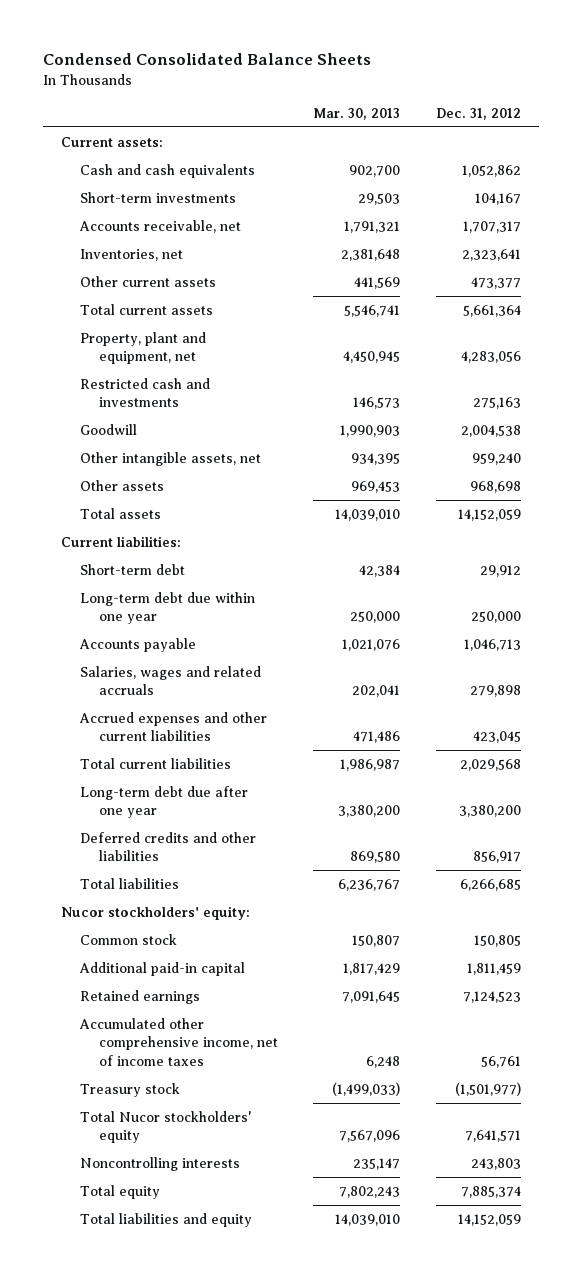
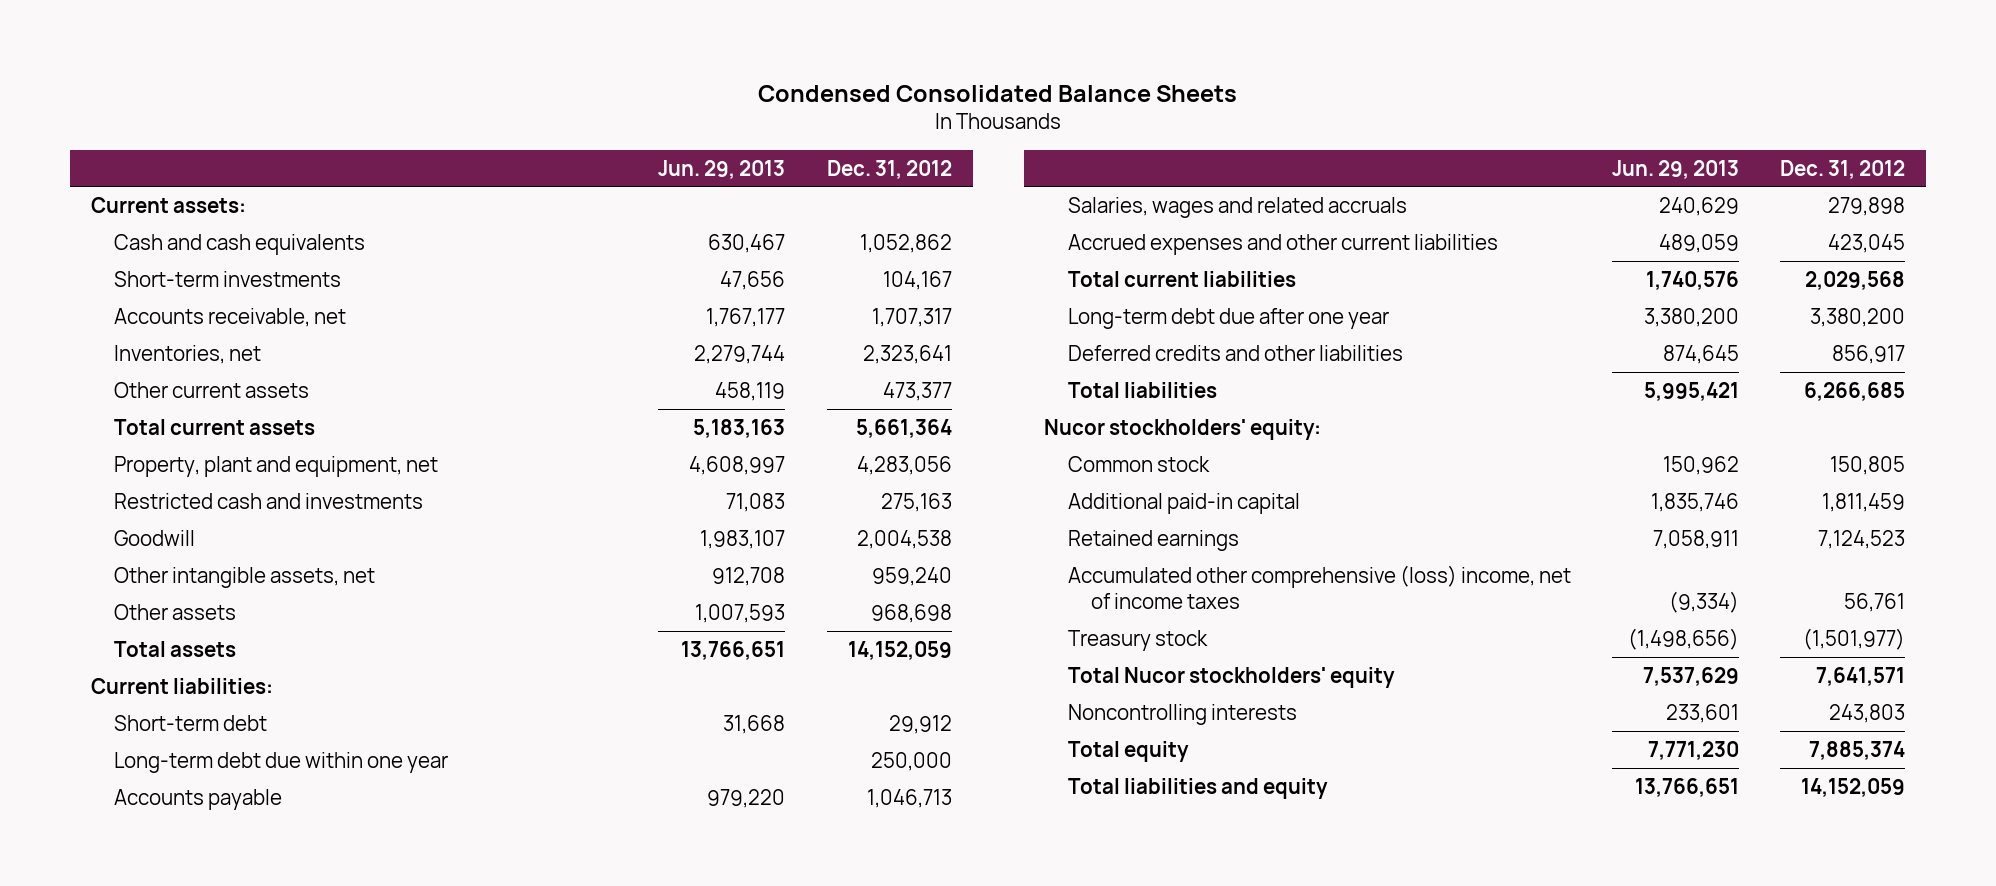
[313,107,401,120] Mar. 30, 2013 -> none
none -> [658,159,786,179] Jun. 29, 2013
[78,1017,278,1066] Accumulated other comprehensive income, net of income taxes -> [1067,564,1571,609] Accumulated other comprehensive (loss) income, net of income taxes

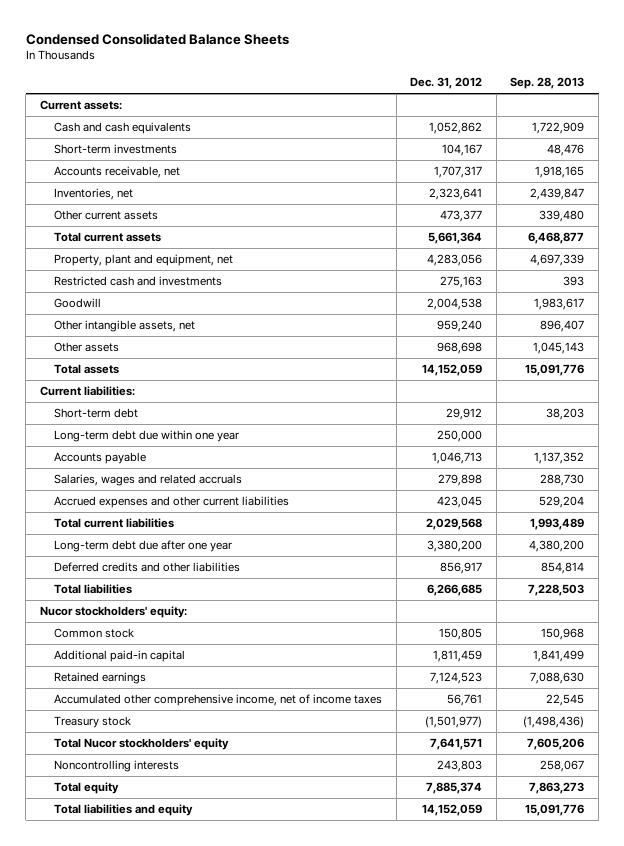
[658,159,786,179] Jun. 29, 2013 -> none
none -> [510,77,585,90] Sep. 28, 2013
[1067,564,1571,609] Accumulated other comprehensive (loss) income, net of income taxes -> [54,694,383,707] Accumulated other comprehensive income, net of income taxes

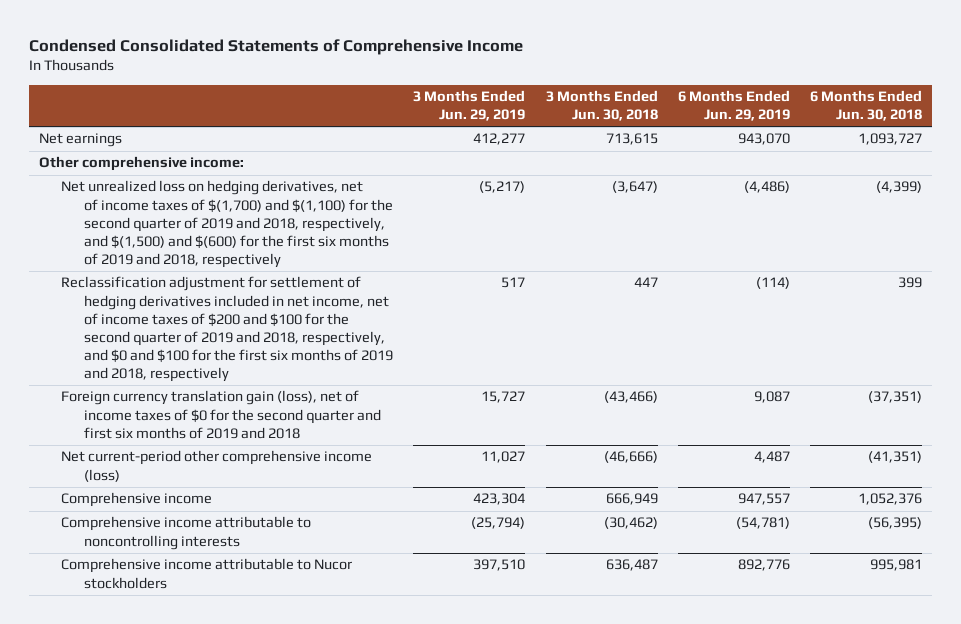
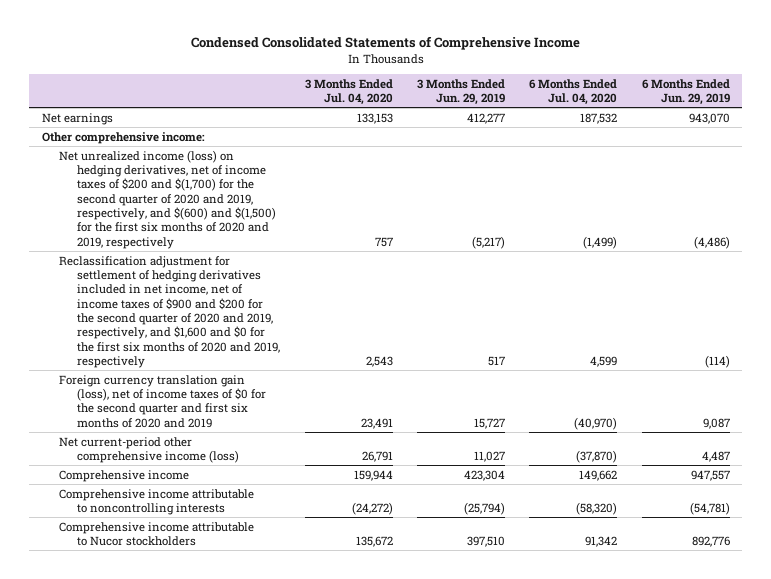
[545,90,658,122] 3 Months Ended Jun. 30, 2018 -> none
[810,90,923,122] 6 Months Ended Jun. 30, 2018 -> none
none -> [304,78,393,106] 3 Months Ended Jul. 04, 2020
none -> [529,78,618,106] 6 Months Ended Jul. 04, 2020
[61,180,393,268] Net unrealized loss on hedging derivatives, net of income taxes of $(1,700) and $(1,100) for the second quarter of 2019 and 2018, respectively, and $(1,500) and $(600) for the first six months of 2019 and 2018, respectively -> [59,149,277,249] Net unrealized income (loss) on hedging derivatives, net of income taxes of $200 and $(1,700) for the second quarter of 2020 and 2019, respectively, and $(600) and $(1,500) for the first six months of 2020 and 2019, respectively
[61,276,393,383] Reclassification adjustment for settlement of hedging derivatives included in net income, net of income taxes of $200 and $100 for the second quarter of 2019 and 2018, respectively, and $0 and $100 for the first six months of 2019 and 2018, respectively -> [59,255,281,368] Reclassification adjustment for settlement of hedging derivatives included in net income, net of income taxes of $900 and $200 for the second quarter of 2020 and 2019, respectively, and $1,600 and $0 for the first six months of 2020 and 2019, respectively
[61,390,381,439] Foreign currency translation gain (loss), net of income taxes of $0 for the second quarter and first six months of 2019 and 2018 -> [59,374,267,428] Foreign currency translation gain (loss), net of income taxes of $0 for the second quarter and first six months of 2020 and 2019

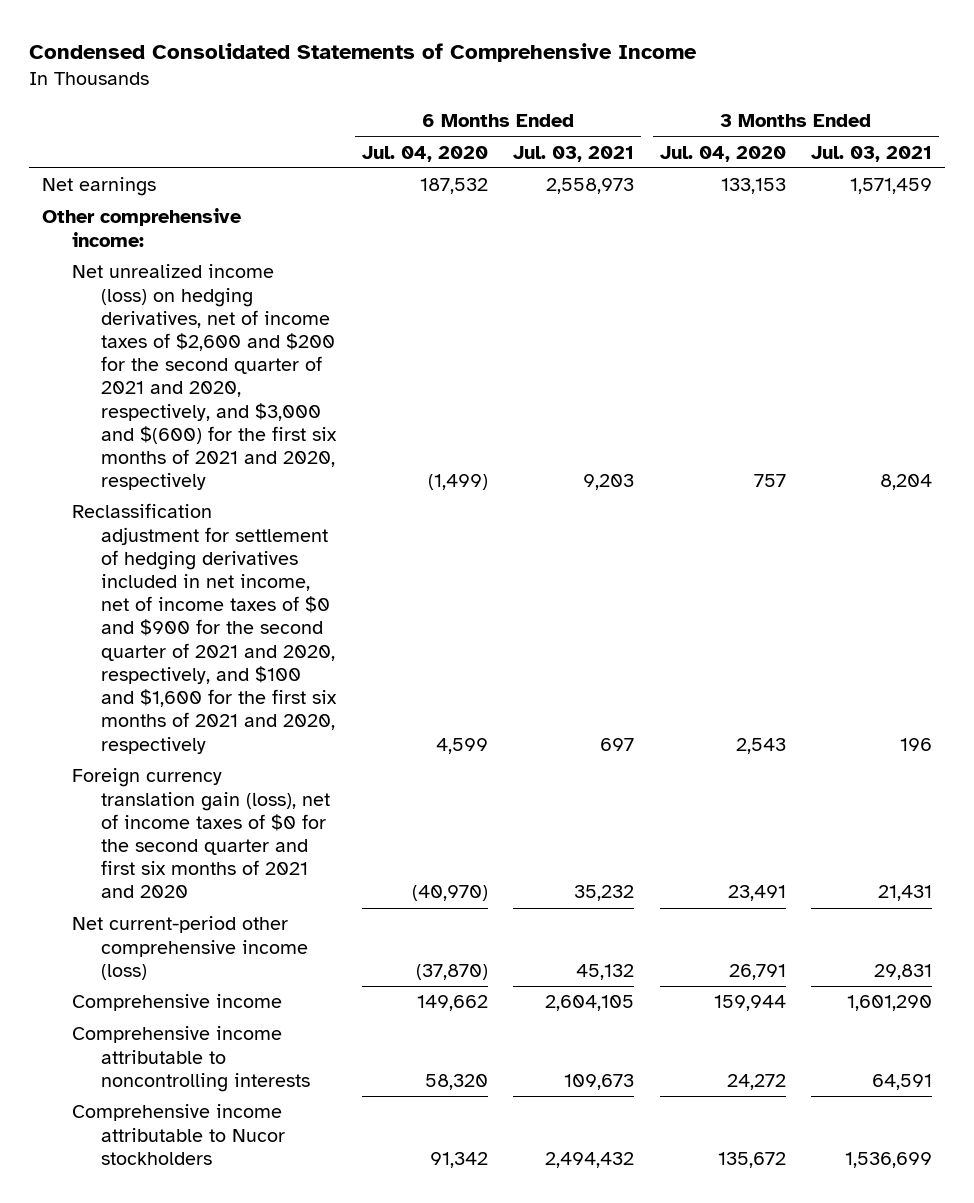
[416,78,505,106] 3 Months Ended Jun. 29, 2019 -> none
[641,78,730,106] 6 Months Ended Jun. 29, 2019 -> none
none -> [513,145,635,162] Jul. 03, 2021
none -> [811,145,933,162] Jul. 03, 2021
[59,149,277,249] Net unrealized income (loss) on hedging derivatives, net of income taxes of $200 and $(1,700) for the second quarter of 2020 and 2019, respectively, and $(600) and $(1,500) for the first six months of 2020 and 2019, respectively -> [71,264,338,491] Net unrealized income (loss) on hedging derivatives, net of income taxes of $2,600 and $200 for the second quarter of 2021 and 2020, respectively, and $3,000 and $(600) for the first six months of 2021 and 2020, respectively
[59,255,281,368] Reclassification adjustment for settlement of hedging derivatives included in net income, net of income taxes of $900 and $200 for the second quarter of 2020 and 2019, respectively, and $1,600 and $0 for the first six months of 2020 and 2019, respectively -> [71,503,338,754] Reclassification adjustment for settlement of hedging derivatives included in net income, net of income taxes of $0 and $900 for the second quarter of 2021 and 2020, respectively, and $100 and $1,600 for the first six months of 2021 and 2020, respectively
[59,374,267,428] Foreign currency translation gain (loss), net of income taxes of $0 for the second quarter and first six months of 2020 and 2019 -> [71,768,331,899] Foreign currency translation gain (loss), net of income taxes of $0 for the second quarter and first six months of 2021 and 2020
[351,501,393,515] (24,272) -> [726,1073,786,1090] 24,272
[576,501,618,515] (58,320) -> [424,1073,488,1090] 58,320

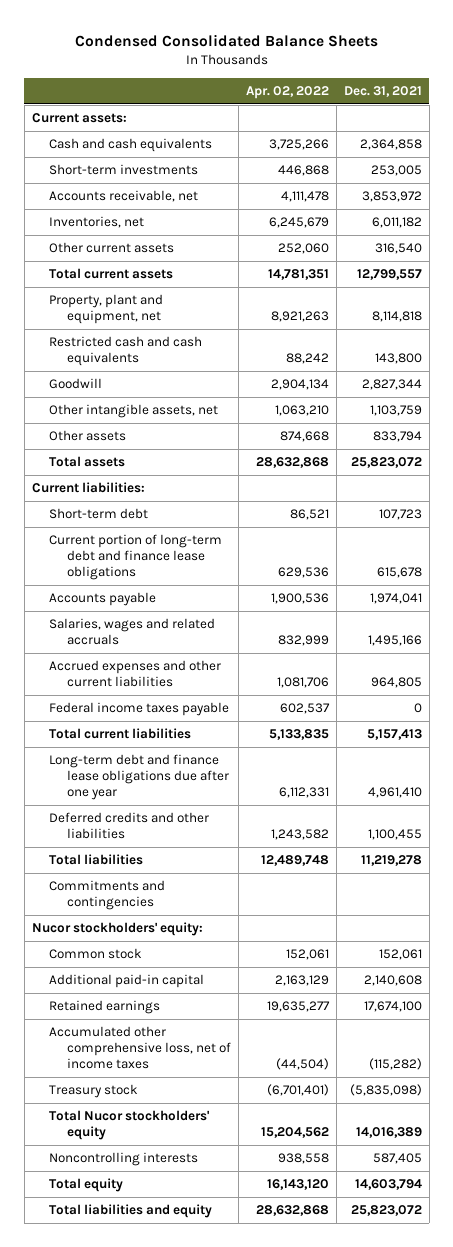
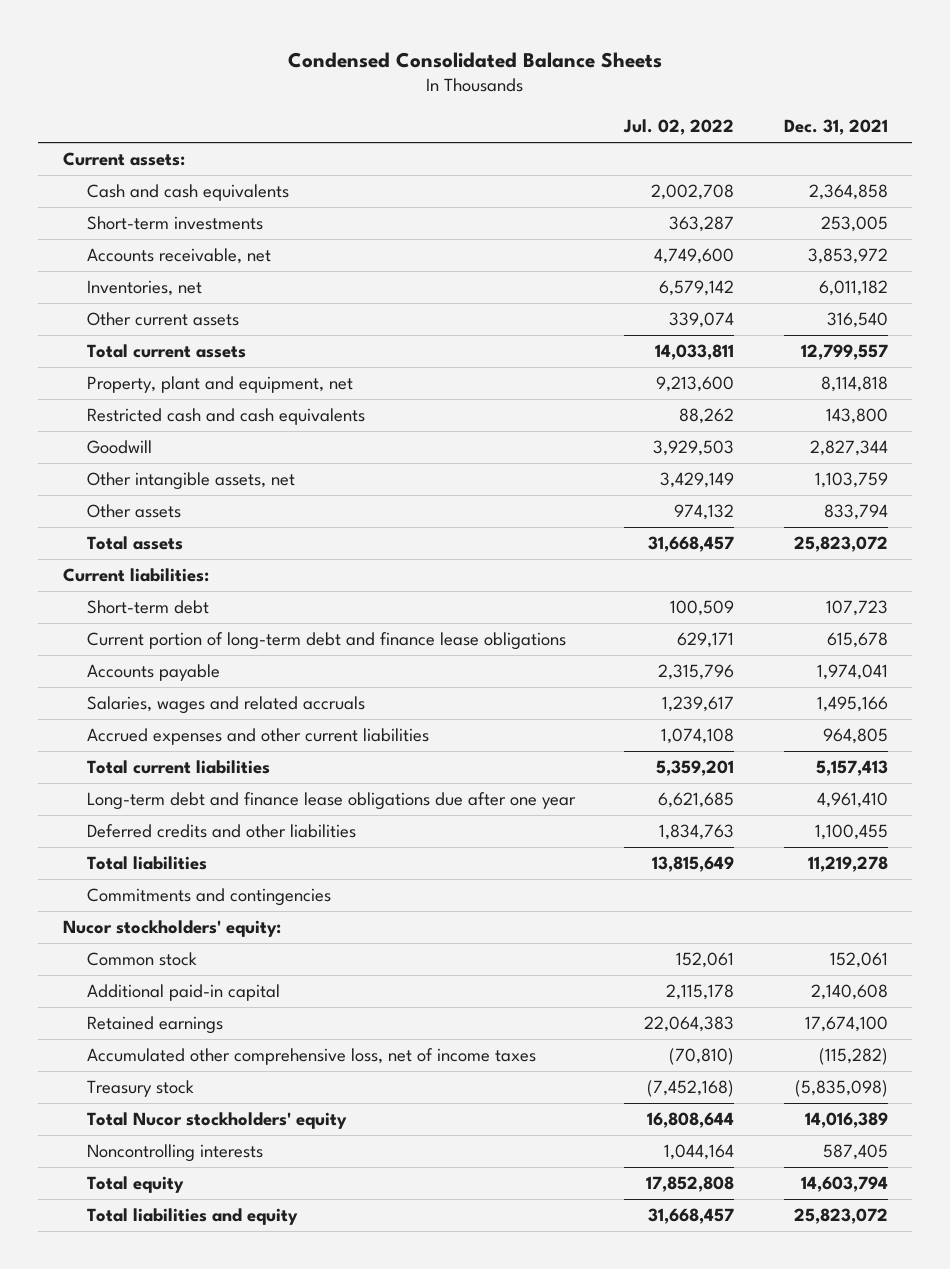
[245,85,329,99] Apr. 02, 2022 -> none
none -> [623,118,735,135] Jul. 02, 2022
[49,702,230,717] Federal income taxes payable -> none

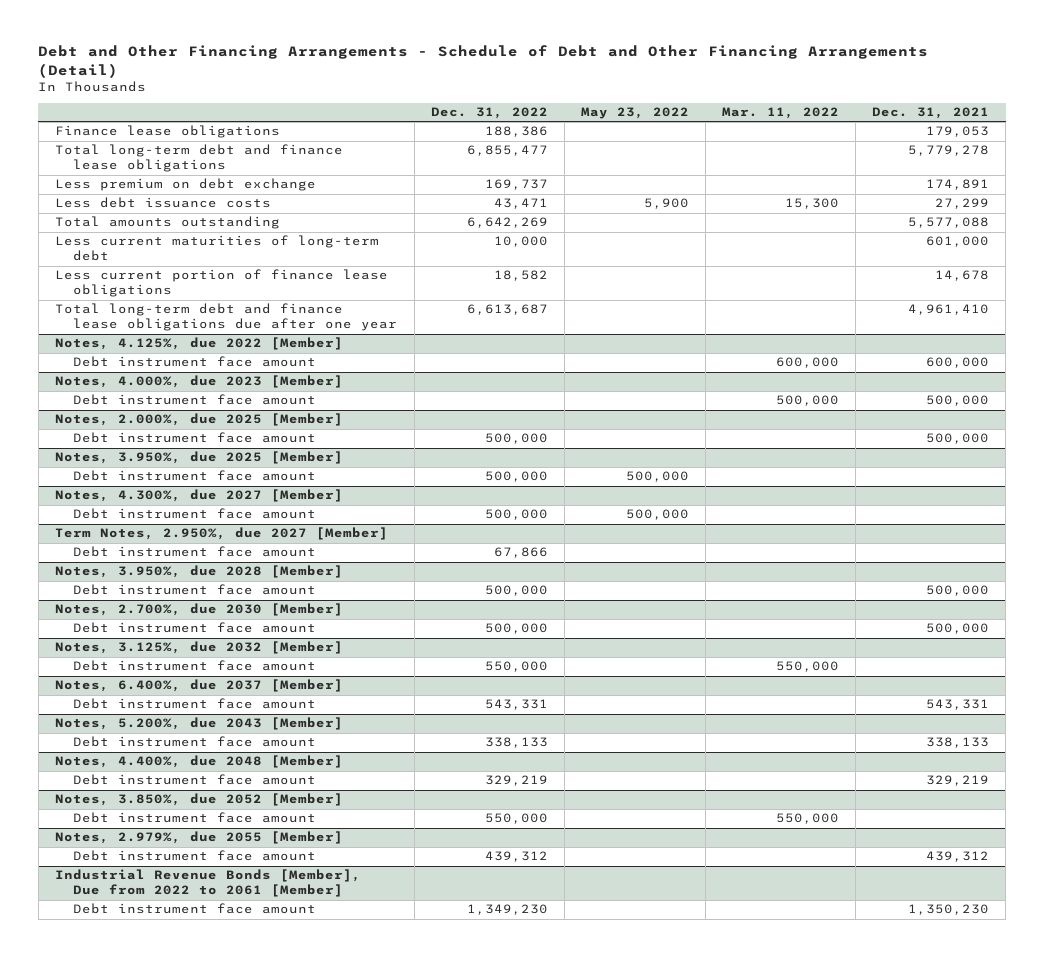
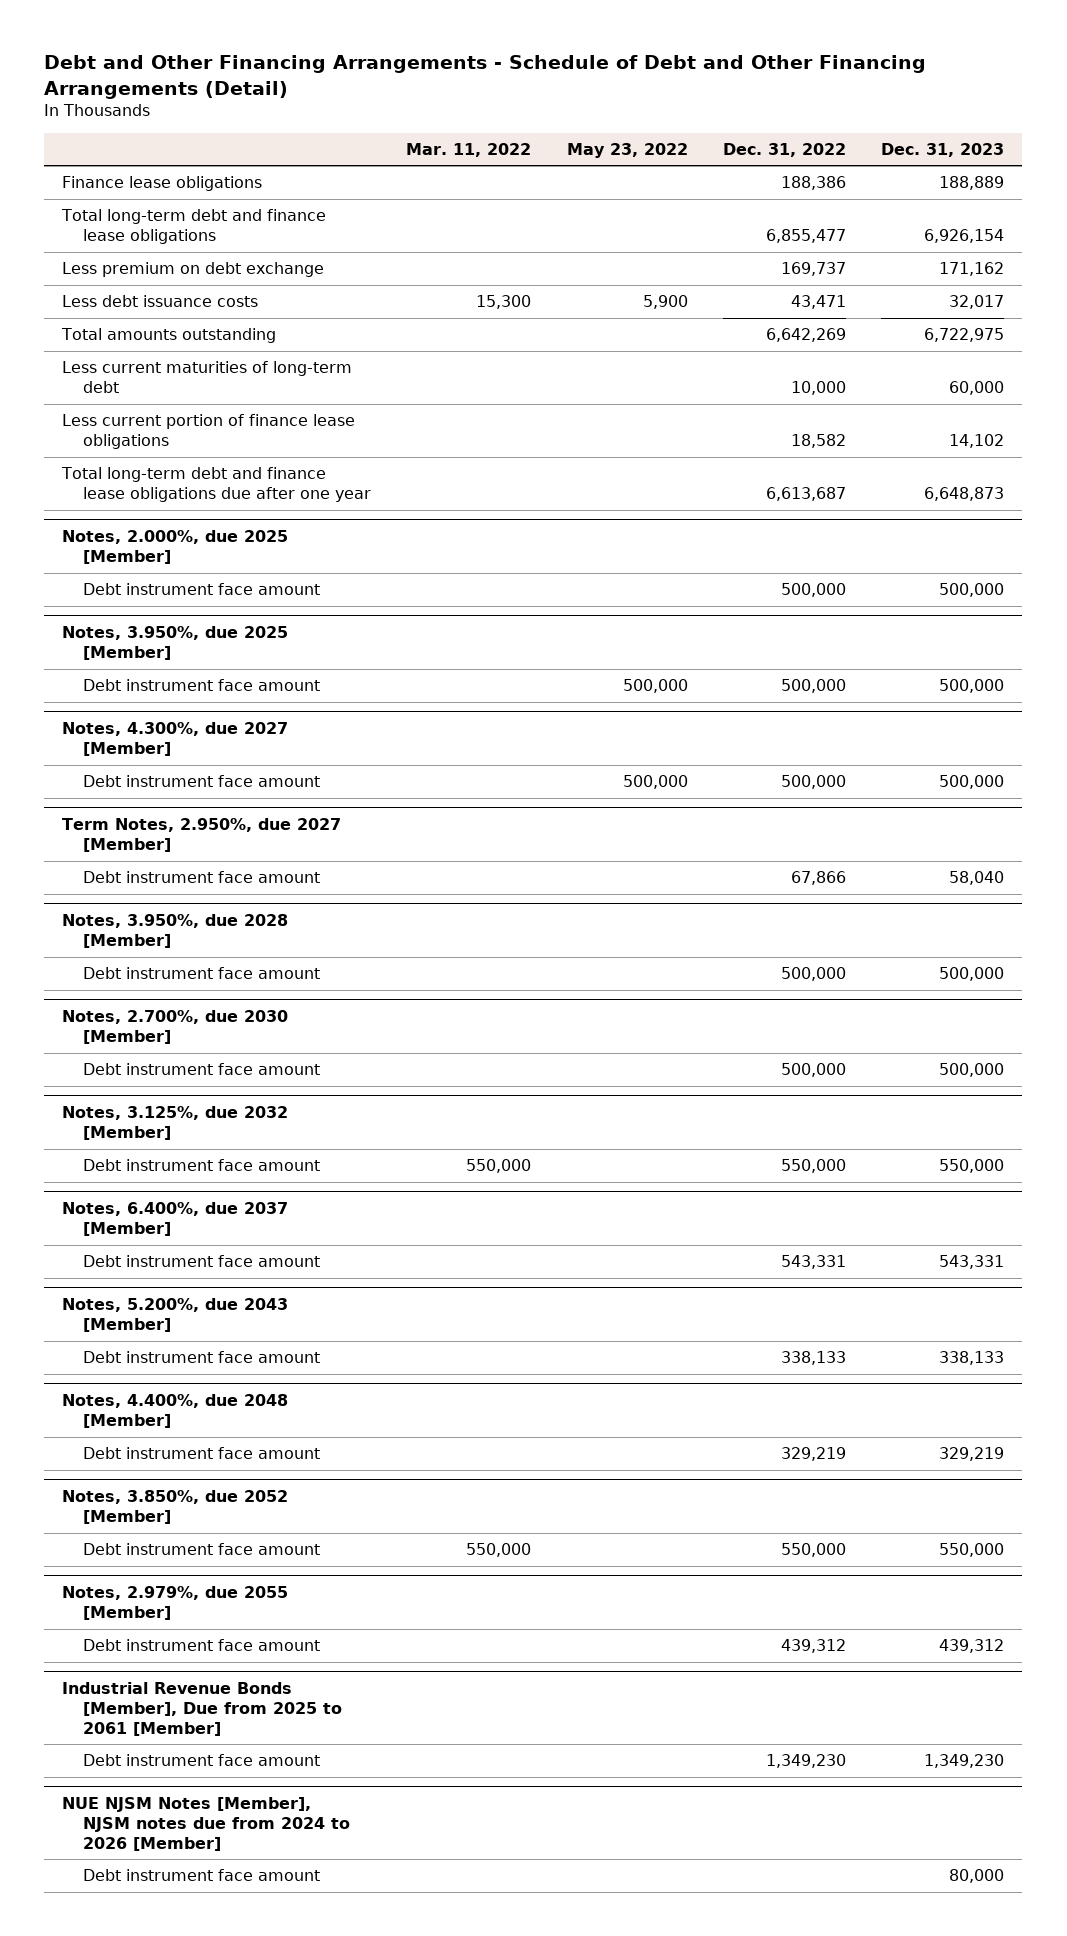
[872,106,990,119] Dec. 31, 2021 -> none
none -> [881,142,1005,157] Dec. 31, 2023
[54,337,343,351] Notes, 4.125%, due 2022 [Member] -> none
[73,356,317,368] Debt instrument face amount -> none
[54,375,343,389] Notes, 4.000%, due 2023 [Member] -> none
[73,394,317,406] Debt instrument face amount -> none
[54,869,361,898] Industrial Revenue Bonds [Member], Due from 2022 to 2061 [Member] -> [62,1682,342,1737] Industrial Revenue Bonds [Member], Due from 2025 to 2061 [Member]
none -> [62,1797,350,1852] NUE NJSM Notes [Member], NJSM notes due from 2024 to 2026 [Member]
none -> [82,1869,320,1882] Debt instrument face amount

